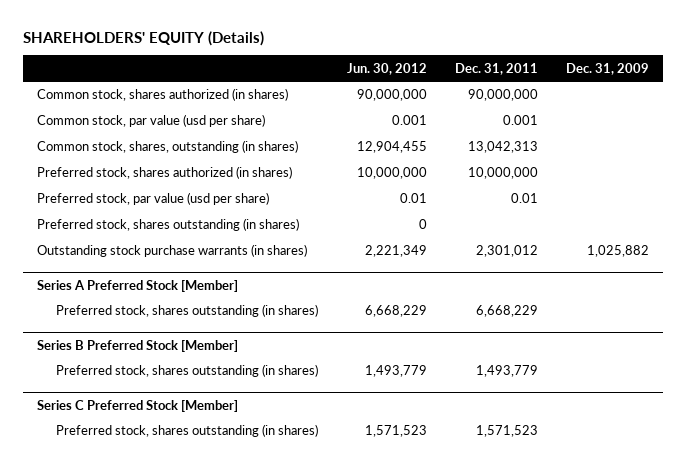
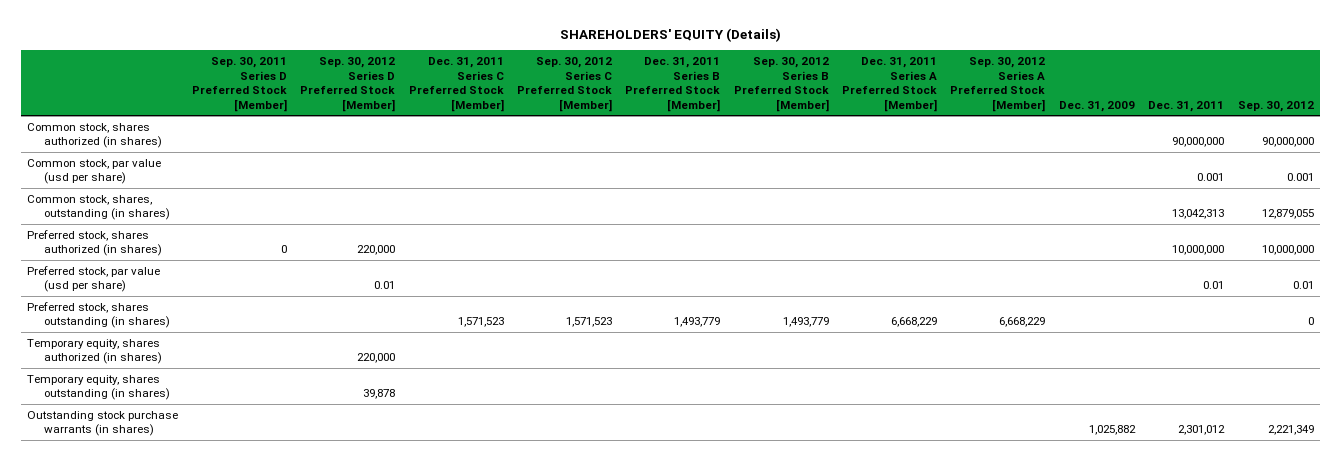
[346,62,427,75] Jun. 30, 2012 -> none
none -> [191,57,287,112] Sep. 30, 2011 Series D Preferred Stock [Member]
none -> [300,57,396,112] Sep. 30, 2012 Series D Preferred Stock [Member]
none -> [408,57,504,112] Dec. 31, 2011 Series C Preferred Stock [Member]
none -> [516,57,612,112] Sep. 30, 2012 Series C Preferred Stock [Member]
none -> [625,57,721,112] Dec. 31, 2011 Series B Preferred Stock [Member]
none -> [733,57,829,112] Sep. 30, 2012 Series B Preferred Stock [Member]
none -> [842,57,938,112] Dec. 31, 2011 Series A Preferred Stock [Member]
none -> [950,57,1046,112] Sep. 30, 2012 Series A Preferred Stock [Member]
none -> [1237,100,1314,112] Sep. 30, 2012
none -> [27,338,163,365] Temporary equity, shares authorized (in shares)
none -> [27,374,171,401] Temporary equity, shares outstanding (in shares)
[36,279,238,292] Series A Preferred Stock [Member] -> none
[56,304,319,318] Preferred stock, shares outstanding (in shares) -> none
[36,339,238,352] Series B Preferred Stock [Member] -> none
[56,364,319,378] Preferred stock, shares outstanding (in shares) -> none
[36,399,238,412] Series C Preferred Stock [Member] -> none
[56,424,319,438] Preferred stock, shares outstanding (in shares) -> none

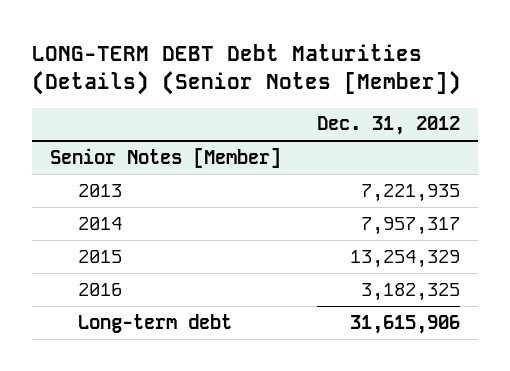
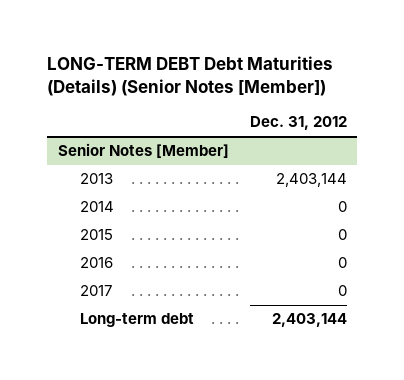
[360,183,460,202] 7,221,935 -> [275,173,347,188] 2,403,144
[360,216,460,235] 7,957,317 -> [337,201,347,213] 0
[349,249,460,268] 13,254,329 -> [337,229,347,241] 0
[360,282,460,301] 3,182,325 -> [337,257,347,269] 0
none -> [80,285,113,297] 2017
[349,314,460,334] 31,615,906 -> [271,313,347,328] 2,403,144

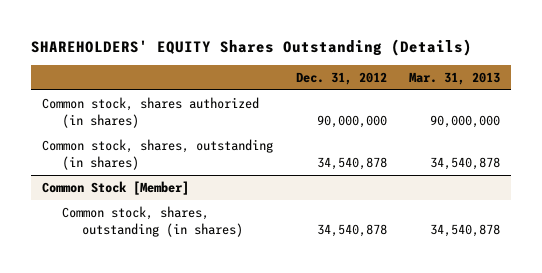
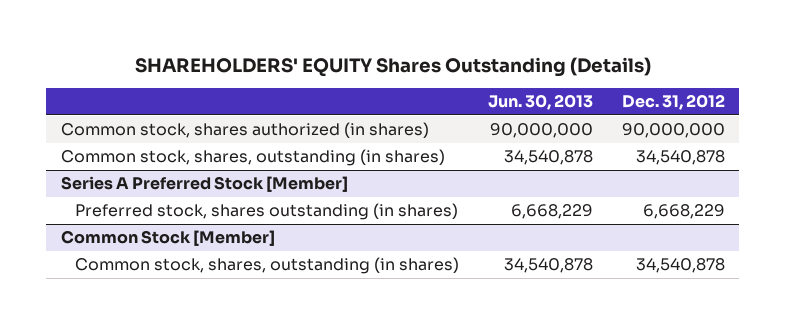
[408,71,500,85] Mar. 31, 2013 -> none
none -> [487,94,593,111] Jun. 30, 2013
none -> [60,176,348,193] Series A Preferred Stock [Member]
none -> [74,203,458,221] Preferred stock, shares outstanding (in shares)

